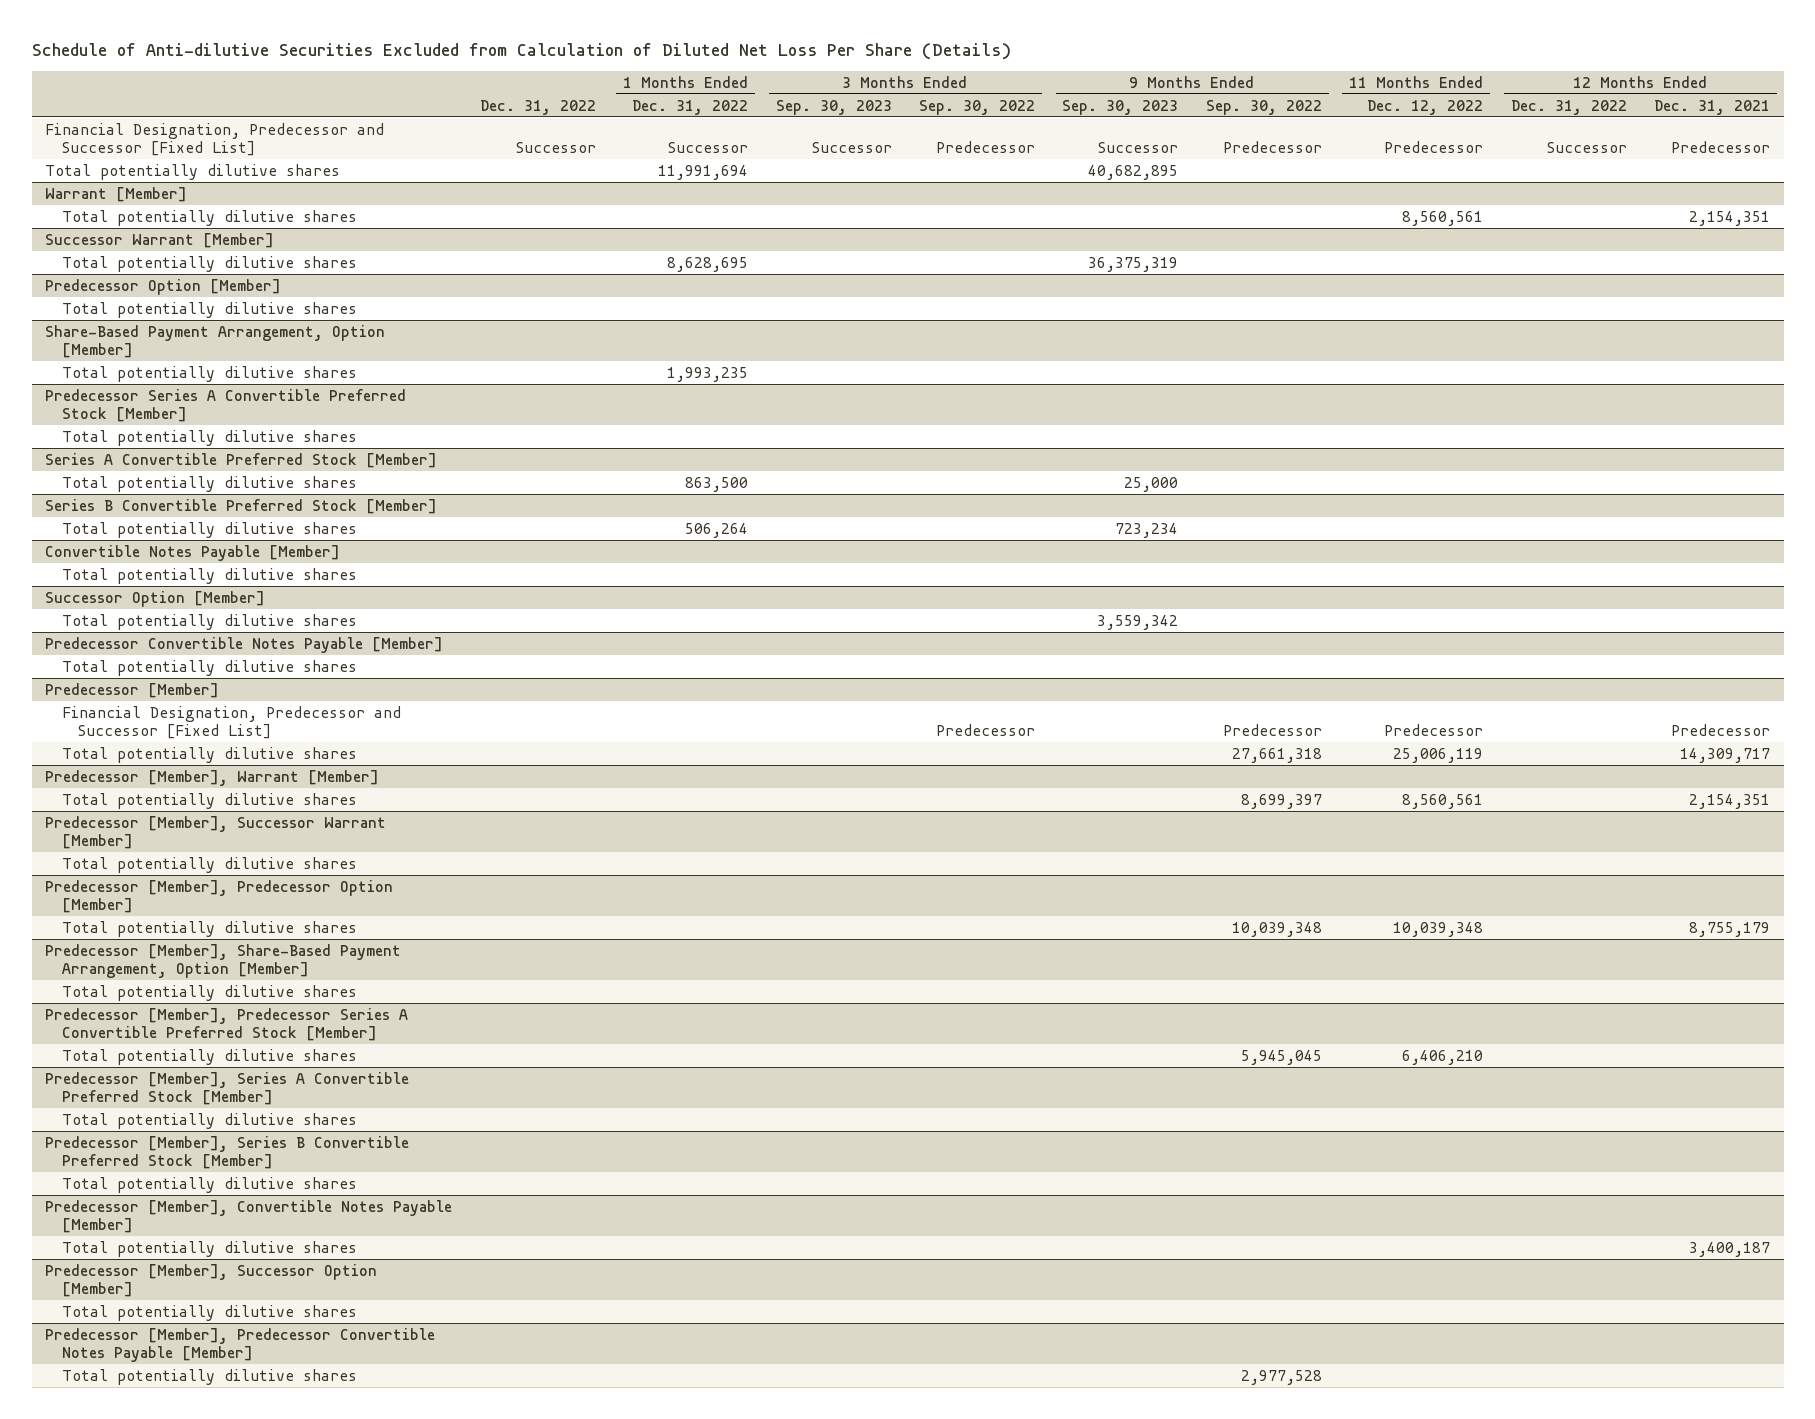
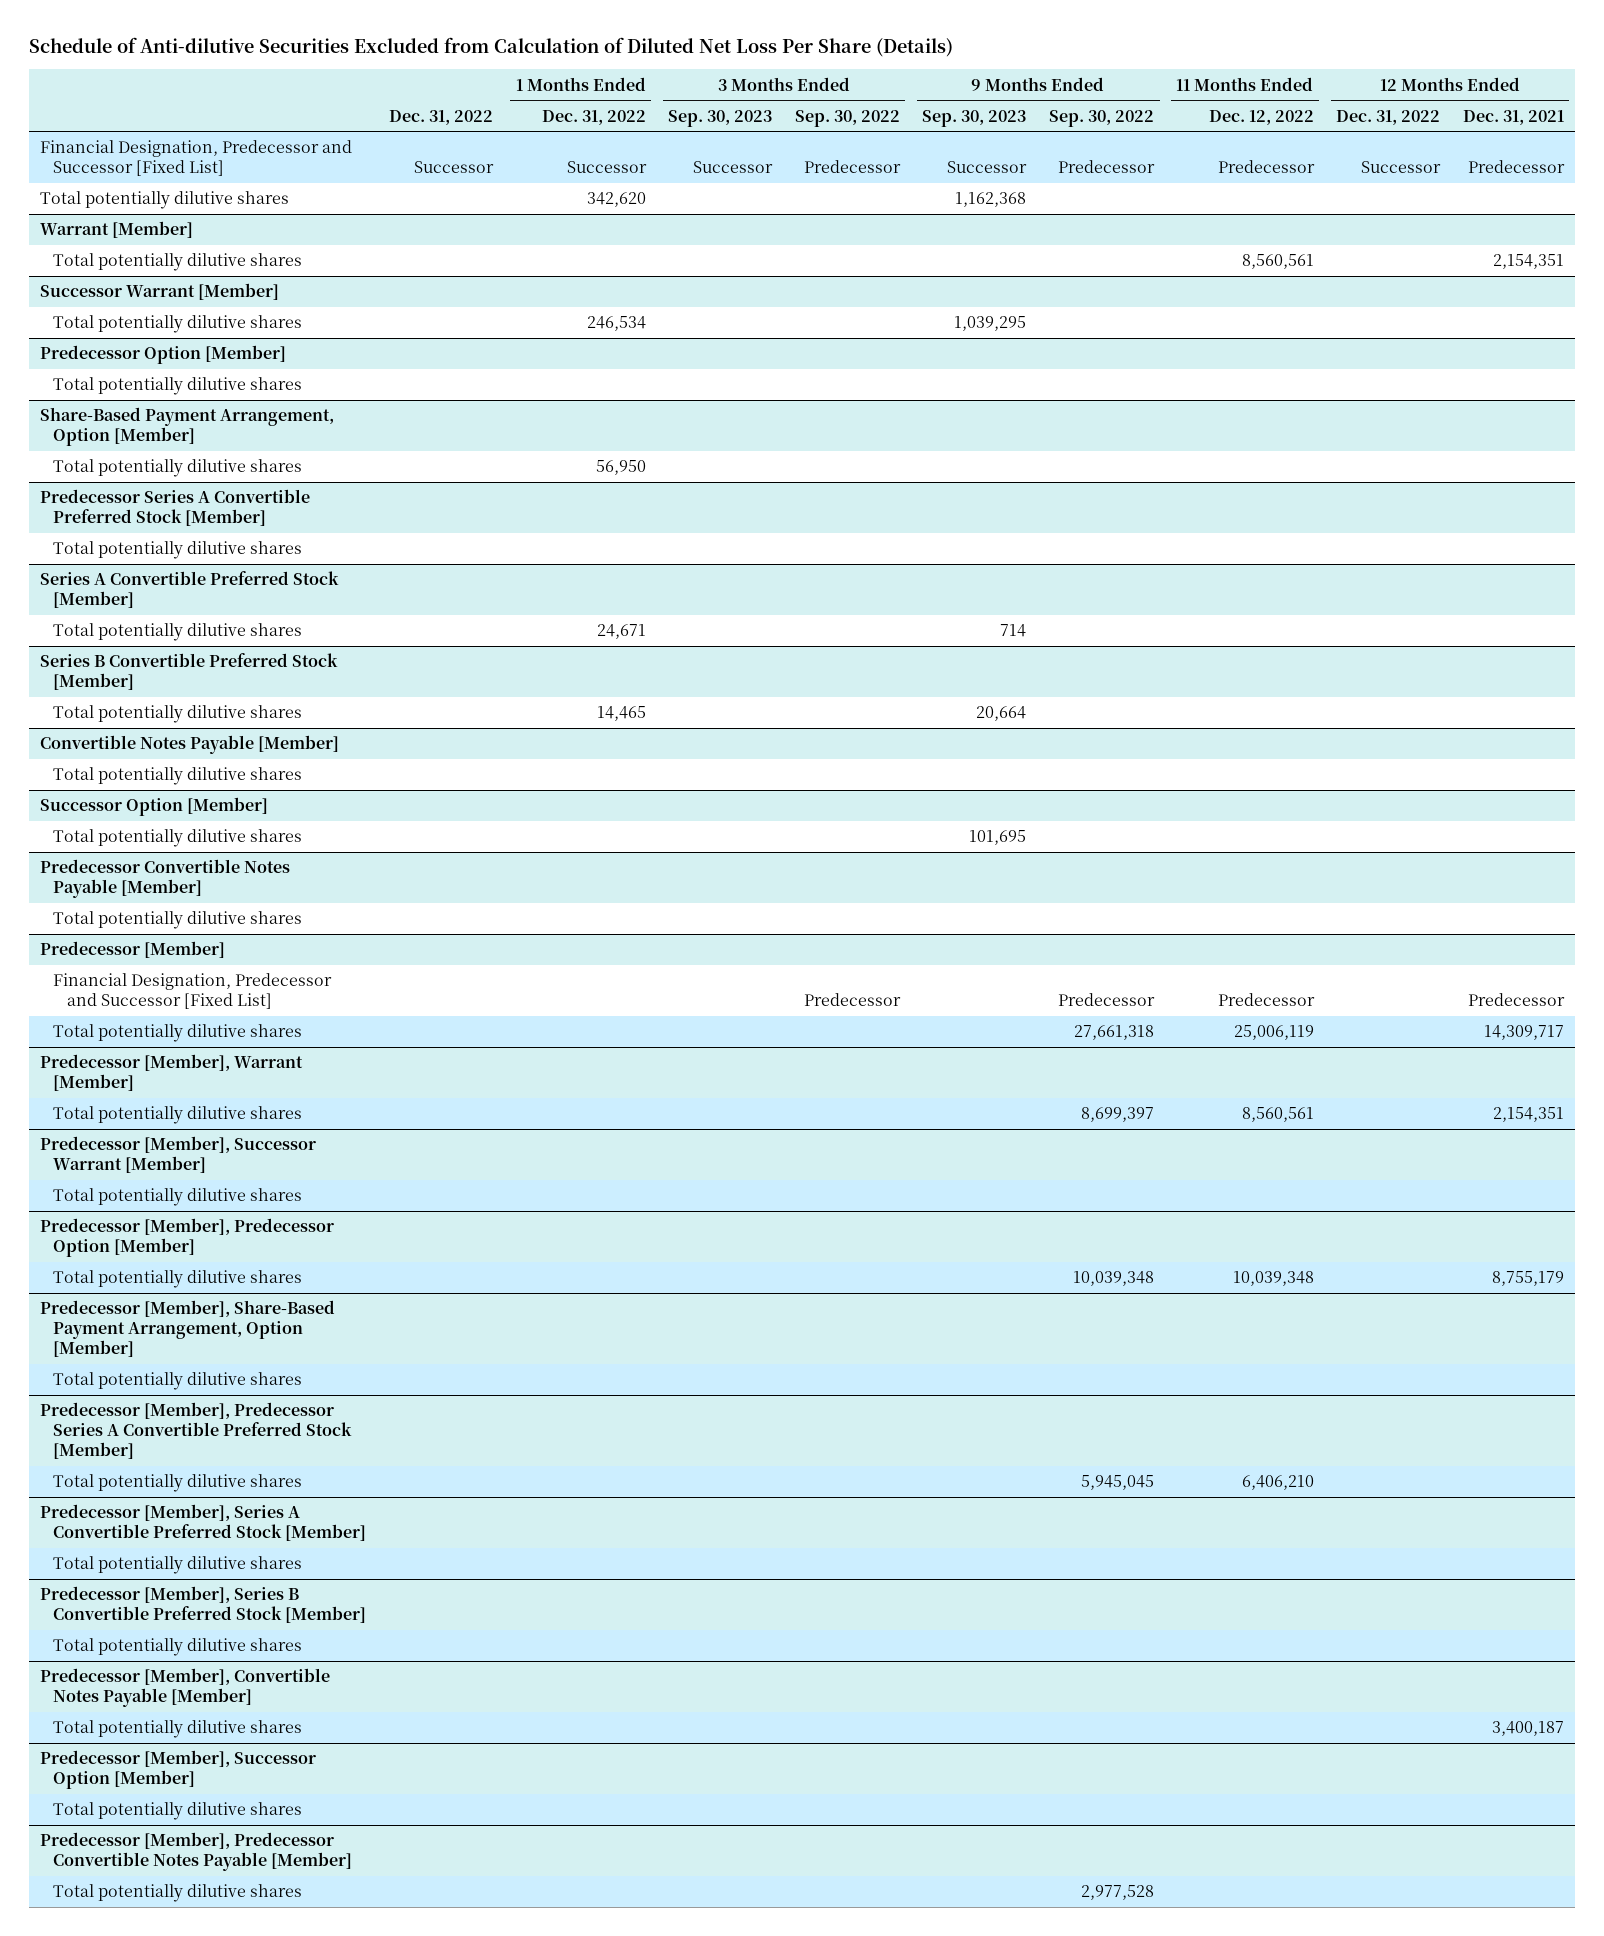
[658,164,749,180] 11,991,694 -> [586,192,646,208] 342,620
[1088,164,1179,180] 40,682,895 -> [955,192,1027,208] 1,162,368
[667,256,749,272] 8,628,695 -> [586,316,646,332] 246,534
[1088,256,1179,272] 36,375,319 -> [954,316,1027,332] 1,039,295
[667,366,749,382] 1,993,235 -> [595,460,646,476] 56,950
[685,476,749,492] 863,500 -> [596,624,646,640] 24,671
[1124,476,1179,492] 25,000 -> [1000,624,1027,638] 714
[685,522,749,538] 506,264 -> [596,706,646,722] 14,465
[1115,522,1179,538] 723,234 -> [976,706,1027,722] 20,664
[1097,614,1179,630] 3,559,342 -> [969,830,1027,846] 101,695

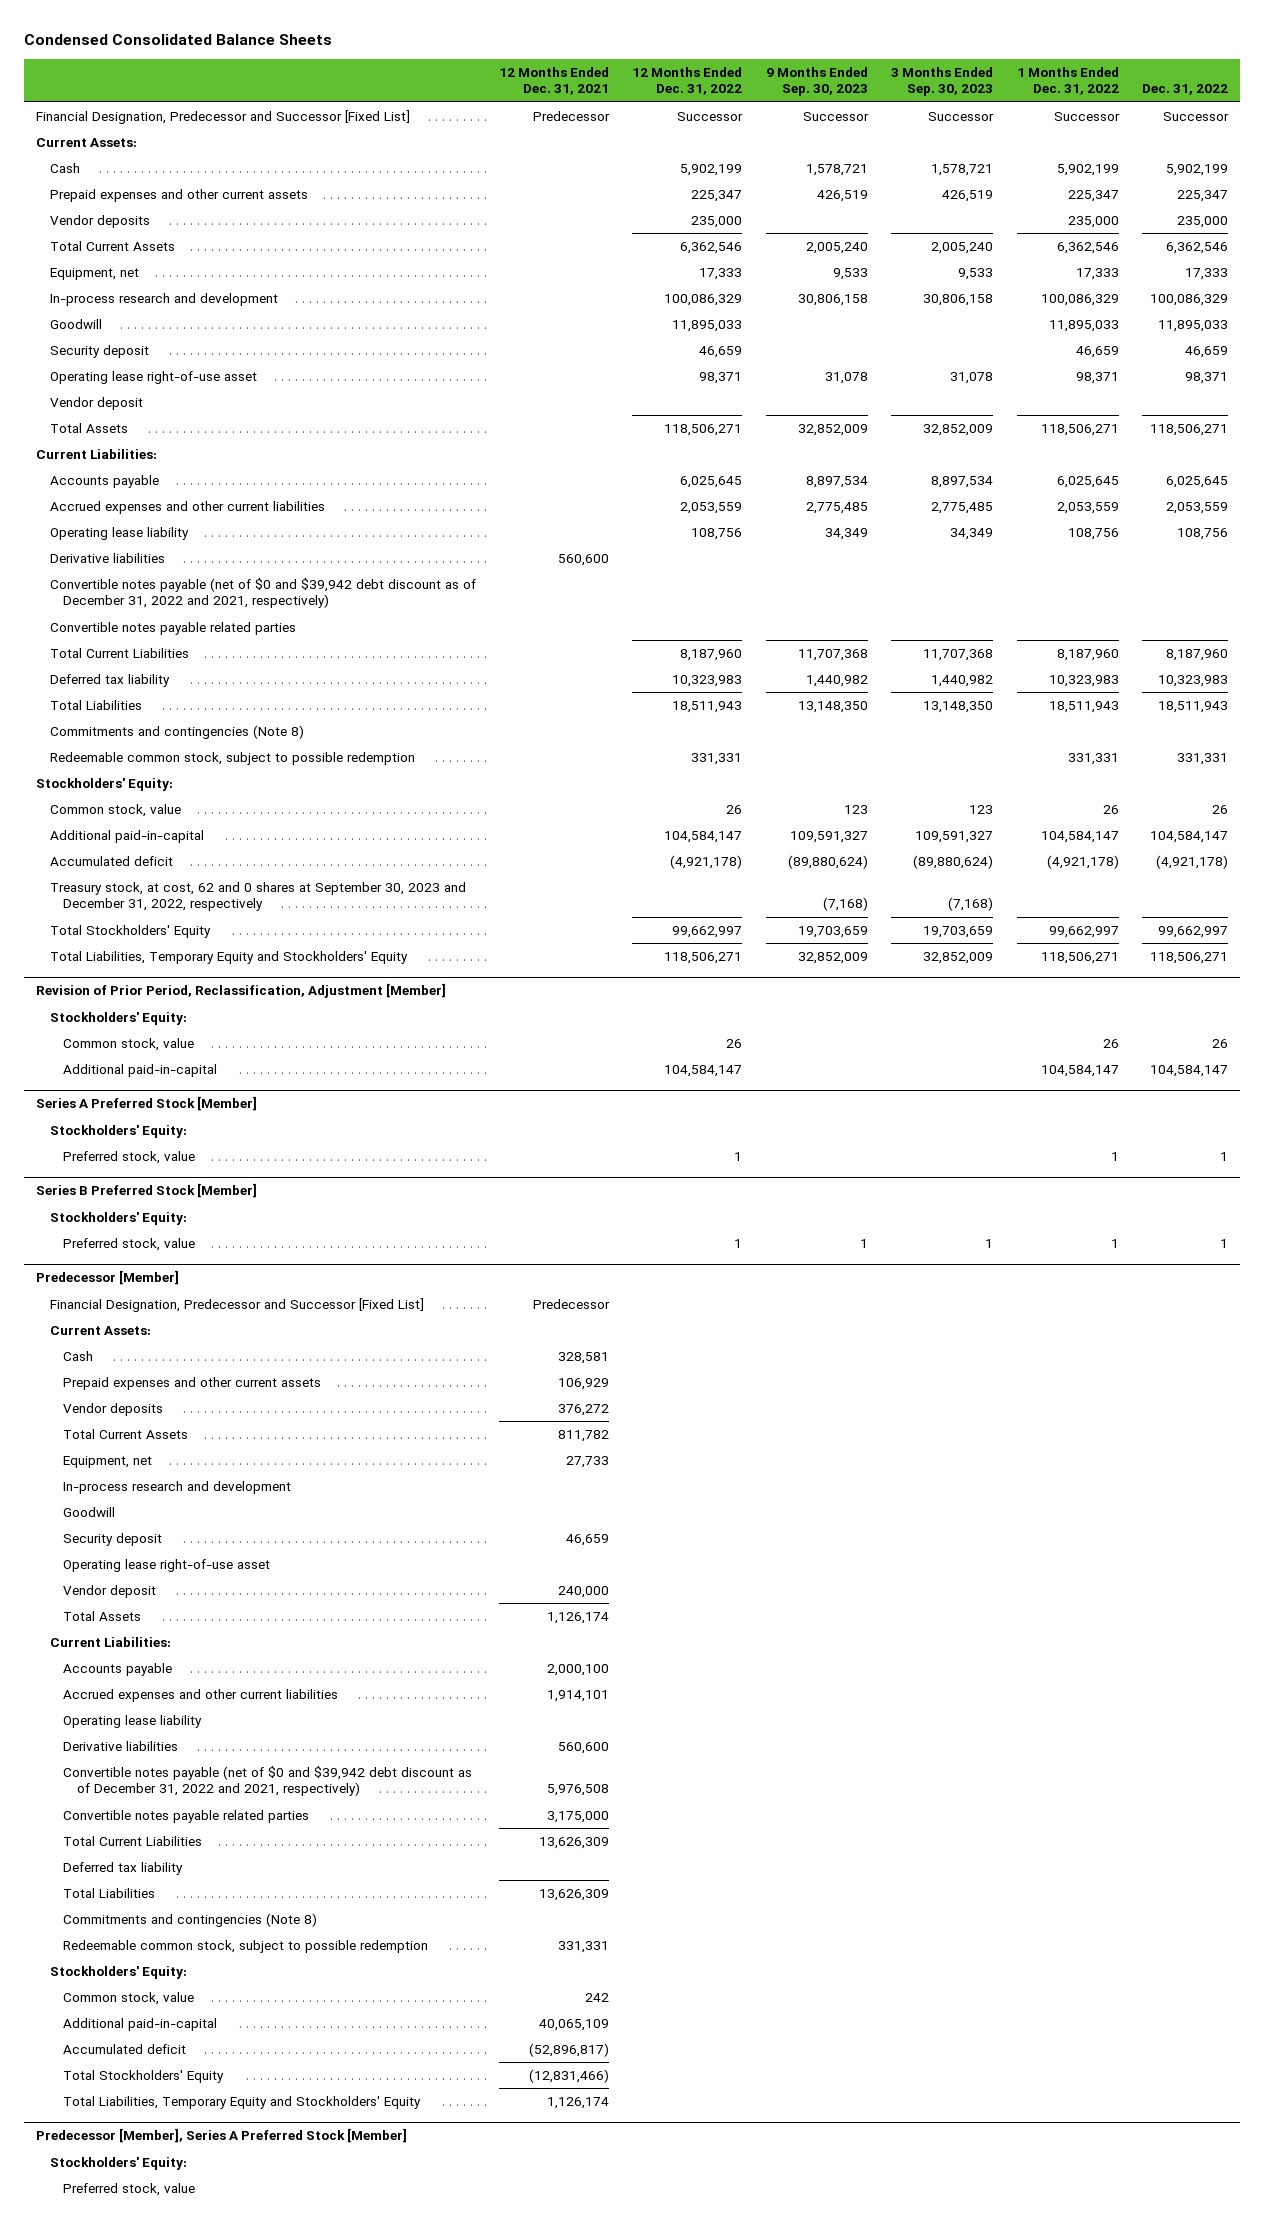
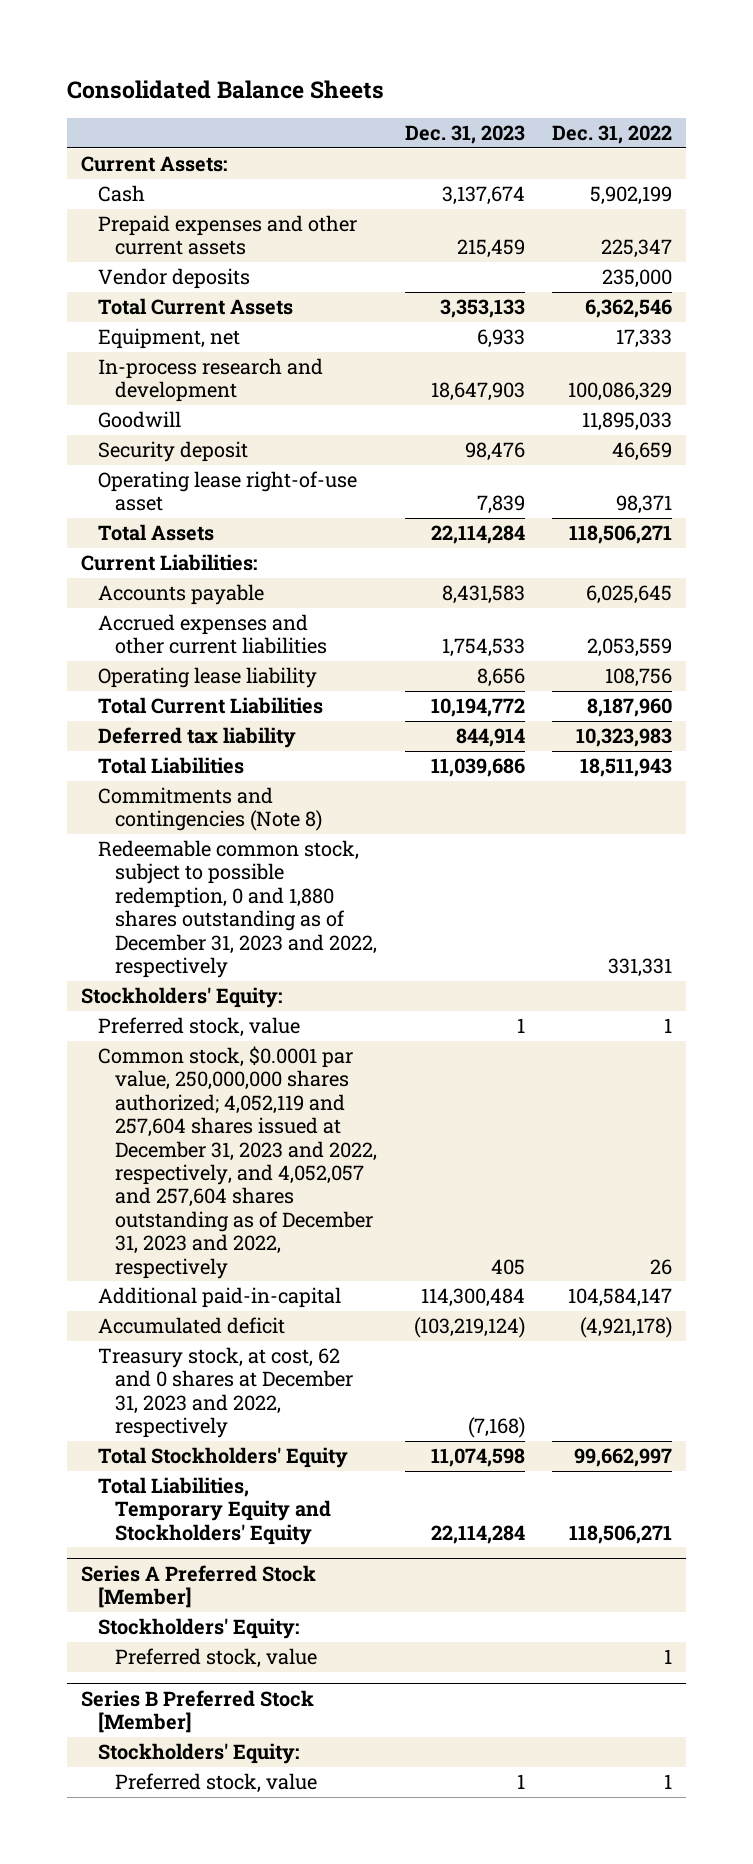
[24,34,333,46] Condensed Consolidated Balance Sheets -> [67,80,385,100] Consolidated Balance Sheets
[498,66,609,96] 12 Months Ended Dec. 31, 2021 -> none
[632,66,743,96] 12 Months Ended Dec. 31, 2022 -> none
[765,66,868,97] 9 Months Ended Sep. 30, 2023 -> none
[891,66,994,97] 3 Months Ended Sep. 30, 2023 -> none
[1016,66,1119,96] 1 Months Ended Dec. 31, 2022 -> none
none -> [404,125,525,145] Dec. 31, 2023
[35,109,410,124] Financial Designation, Predecessor and Successor [Fixed List] -> none
[49,396,143,410] Vendor deposit -> none
[49,552,165,563] Derivative liabilities -> none
[49,577,476,609] Convertible notes payable (net of $0 and $39,942 debt discount as of December 31, 2022 and 2021, respectively) -> none
[49,621,296,635] Convertible notes payable related parties -> none
[49,751,415,765] Redeemable common stock, subject to possible redemption -> [98,839,378,979] Redeemable common stock, subject to possible redemption, 0 and 1,880 shares outstanding as of December 31, 2023 and 2022, respectively
none -> [98,1016,301,1037] Preferred stock, value
[49,803,181,817] Common stock, value -> [98,1045,378,1279] Common stock, $0.0001 par value, 250,000,000 shares authorized; 4,052,119 and 257,604 shares issued at December 31, 2023 and 2022, respectively, and 4,052,057 and 257,604 shares outstanding as of December 31, 2023 and 2022, respectively
[49,881,466,912] Treasury stock, at cost, 62 and 0 shares at September 30, 2023 and December 31, 2022, respectively -> [98,1346,354,1439] Treasury stock, at cost, 62 and 0 shares at December 31, 2023 and 2022, respectively
[35,983,446,999] Revision of Prior Period, Reclassification, Adjustment [Member] -> none
[49,1011,187,1025] Stockholders' Equity: -> none
[63,1037,195,1051] Common stock, value -> none
[63,1063,218,1077] Additional paid-in-capital -> none
[35,1270,179,1286] Predecessor [Member] -> none
[49,1297,424,1312] Financial Designation, Predecessor and Successor [Fixed List] -> none
[49,1325,151,1335] Current Assets: -> none
[63,1350,94,1361] Cash -> none
[63,1376,322,1390] Prepaid expenses and other current assets -> none
[63,1402,164,1416] Vendor deposits -> none
[63,1428,189,1439] Total Current Assets -> none
[63,1455,153,1468] Equipment, net -> none
[63,1480,292,1494] In-process research and development -> none
[63,1506,116,1517] Goodwill -> none
[63,1532,163,1546] Security deposit -> none
[63,1558,271,1572] Operating lease right-of-use asset -> none
[63,1584,157,1598] Vendor deposit -> none
[63,1610,142,1621] Total Assets -> none
[49,1636,171,1647] Current Liabilities: -> none
[63,1662,173,1676] Accounts payable -> none
[63,1688,339,1702] Accrued expenses and other current liabilities -> none
[63,1714,203,1728] Operating lease liability -> none
[63,1740,179,1751] Derivative liabilities -> none
[63,1765,473,1797] Convertible notes payable (net of $0 and $39,942 debt discount as of December 31, 2022 and 2021, respectively) -> none
[63,1809,310,1823] Convertible notes payable related parties -> none
[63,1835,203,1846] Total Current Liabilities -> none
[63,1861,184,1875] Deferred tax liability -> none
[63,1887,156,1898] Total Liabilities -> none
[63,1912,318,1927] Commitments and contingencies (Note 8) -> none
[63,1939,429,1953] Redeemable common stock, subject to possible redemption -> none
[49,1965,187,1979] Stockholders' Equity: -> none
[63,1991,195,2005] Common stock, value -> none
[63,2017,218,2031] Additional paid-in-capital -> none
[63,2043,187,2054] Accumulated deficit -> none
[63,2069,225,2083] Total Stockholders' Equity -> none
[63,2095,422,2109] Total Liabilities, Temporary Equity and Stockholders' Equity -> none
[35,2128,407,2144] Predecessor [Member], Series A Preferred Stock [Member] -> none
[49,2156,187,2170] Stockholders' Equity: -> none
[63,2182,196,2196] Preferred stock, value -> none

